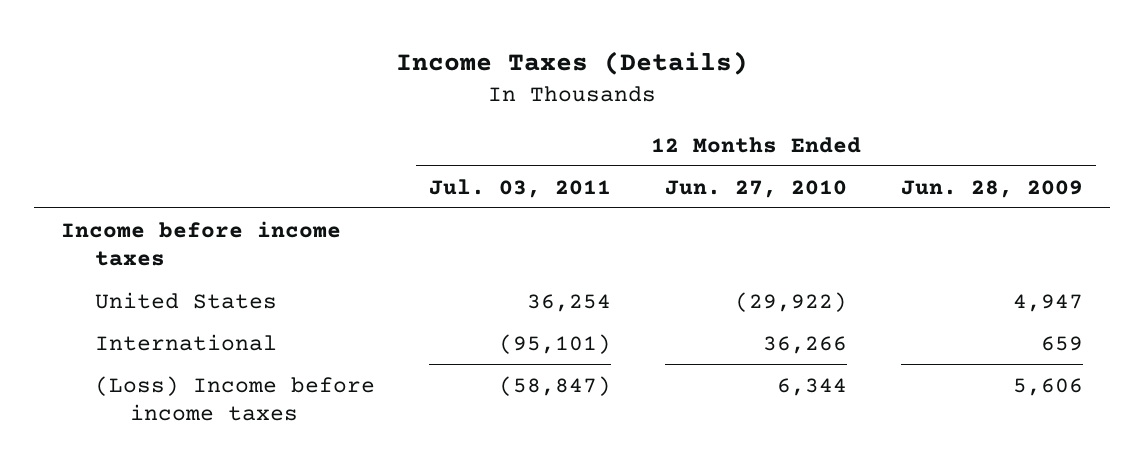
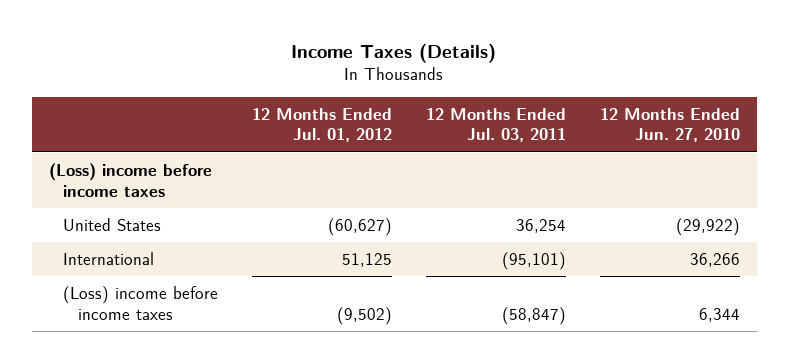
[900,179,1083,198] Jun. 28, 2009 -> none
none -> [252,107,393,143] 12 Months Ended Jul. 01, 2012
[60,220,341,267] Income before income taxes -> [48,162,212,197] (Loss) income before income taxes
[95,375,376,422] (Loss) Income before income taxes -> [63,285,219,320] (Loss) income before income taxes

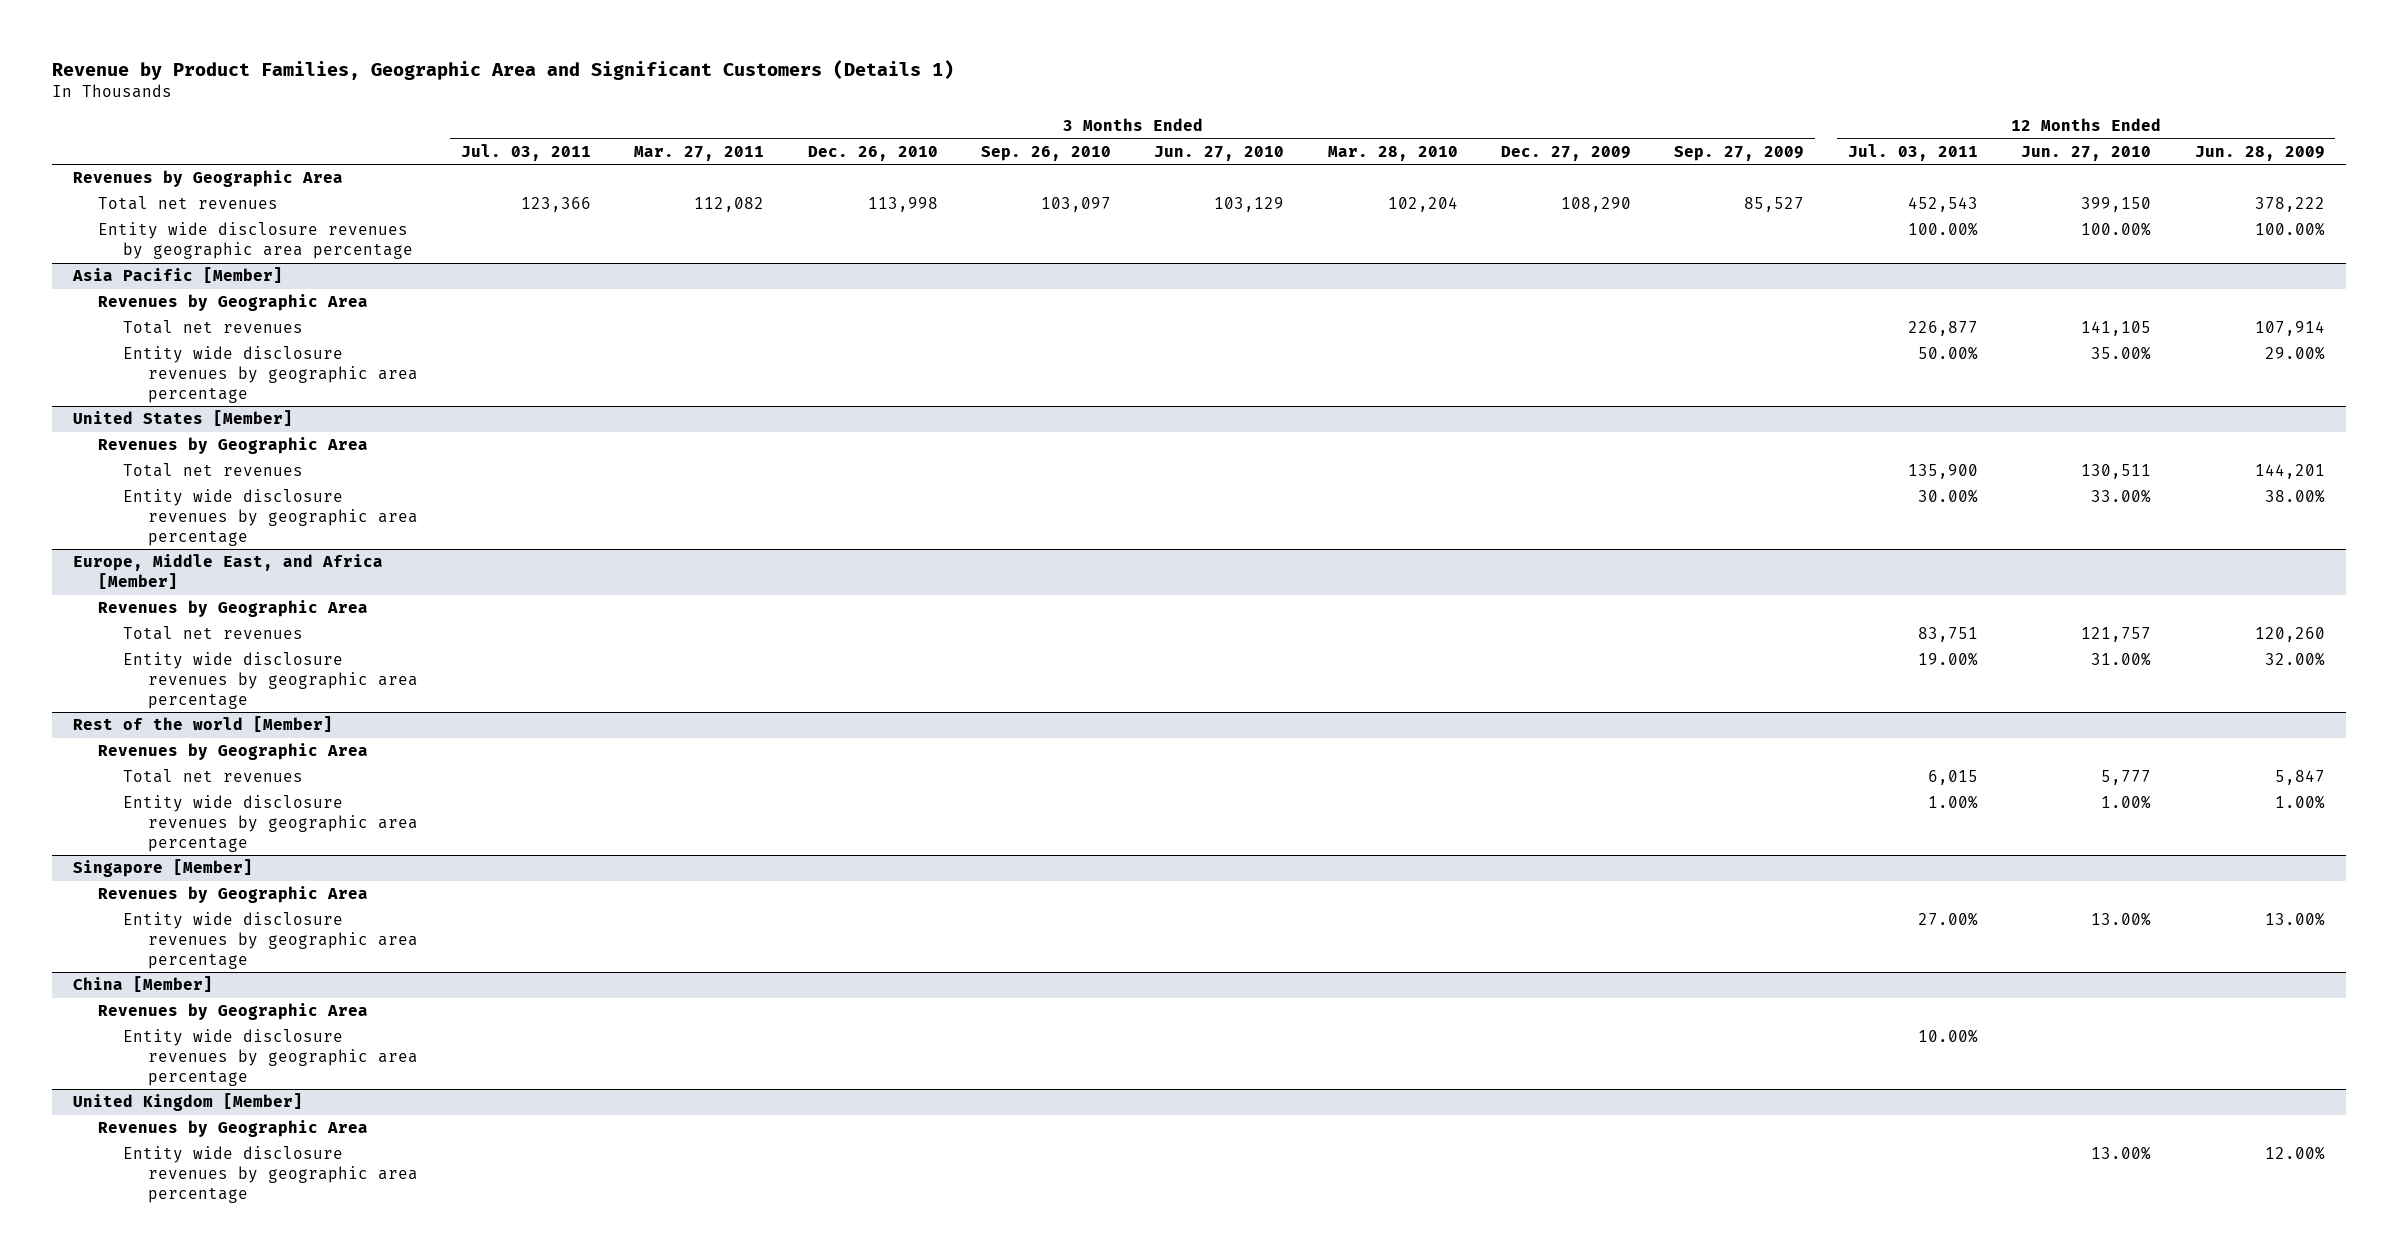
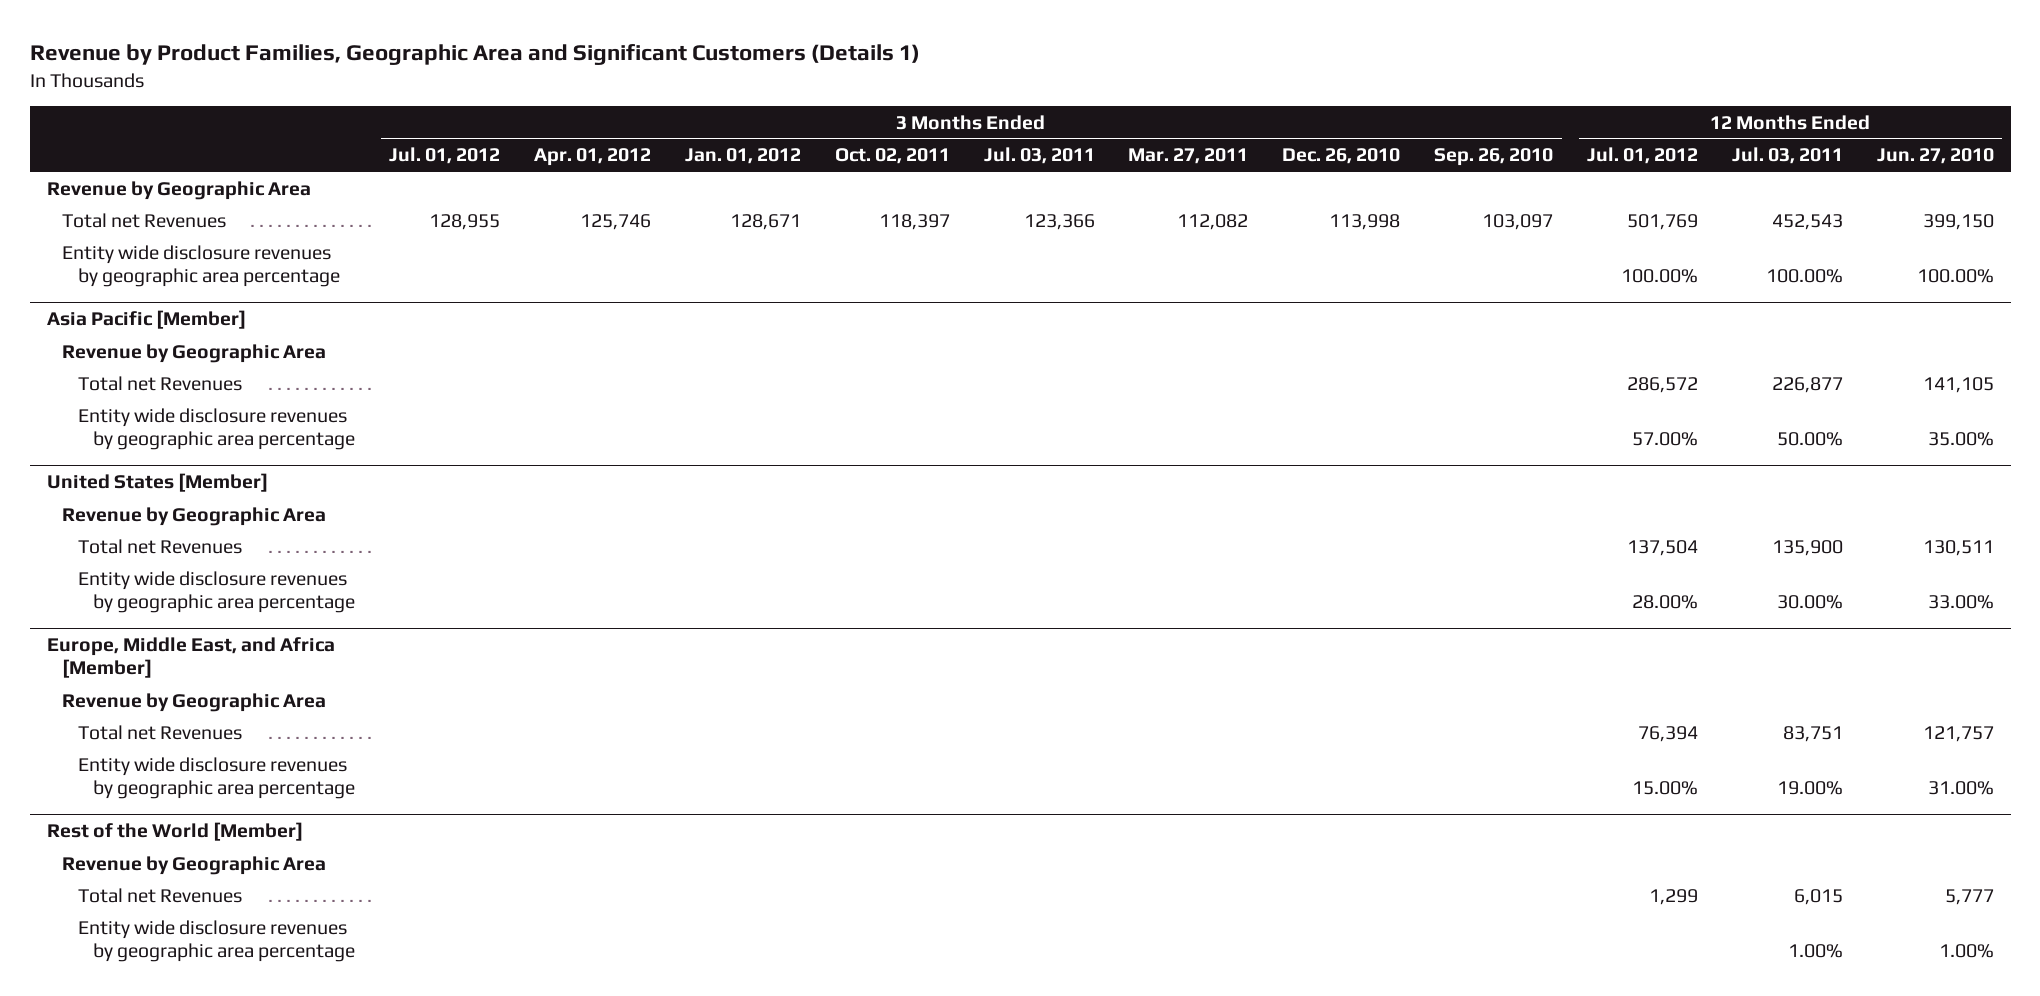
[1154,145,1285,161] Jun. 27, 2010 -> none
[1327,145,1458,161] Mar. 28, 2010 -> none
[1501,145,1632,161] Dec. 27, 2009 -> none
[1674,145,1805,161] Sep. 27, 2009 -> none
[2194,145,2325,161] Jun. 28, 2009 -> none
none -> [389,147,501,165] Jul. 01, 2012
none -> [533,148,651,167] Apr. 01, 2012
none -> [684,148,801,165] Jan. 01, 2012
none -> [834,148,950,165] Oct. 02, 2011
none -> [1586,147,1698,165] Jul. 01, 2012
[73,170,344,188] Revenues by Geographic Area -> [46,180,311,200] Revenue by Geographic Area
[98,196,279,211] Total net revenues -> [62,212,227,228] Total net Revenues
[98,294,369,312] Revenues by Geographic Area -> [62,343,327,363] Revenue by Geographic Area
[122,320,303,335] Total net revenues -> [77,375,242,391] Total net Revenues
[98,437,369,455] Revenues by Geographic Area -> [62,506,327,526] Revenue by Geographic Area
[122,463,303,478] Total net revenues -> [77,538,242,554] Total net Revenues
[98,600,369,618] Revenues by Geographic Area -> [62,692,327,712] Revenue by Geographic Area
[122,626,303,641] Total net revenues -> [77,724,242,740] Total net Revenues
[73,716,334,733] Rest of the world [Member] -> [46,822,303,842] Rest of the World [Member]
[98,743,369,761] Revenues by Geographic Area -> [62,855,327,875] Revenue by Geographic Area
[122,769,303,784] Total net revenues -> [77,887,242,903] Total net Revenues
[73,859,254,878] Singapore [Member] -> none
[98,886,369,904] Revenues by Geographic Area -> none
[122,912,418,969] Entity wide disclosure revenues by geographic area percentage -> none
[73,976,214,993] China [Member] -> none
[98,1003,369,1021] Revenues by Geographic Area -> none
[122,1029,418,1086] Entity wide disclosure revenues by geographic area percentage -> none
[73,1093,304,1112] United Kingdom [Member] -> none
[98,1120,369,1138] Revenues by Geographic Area -> none
[122,1146,418,1203] Entity wide disclosure revenues by geographic area percentage -> none

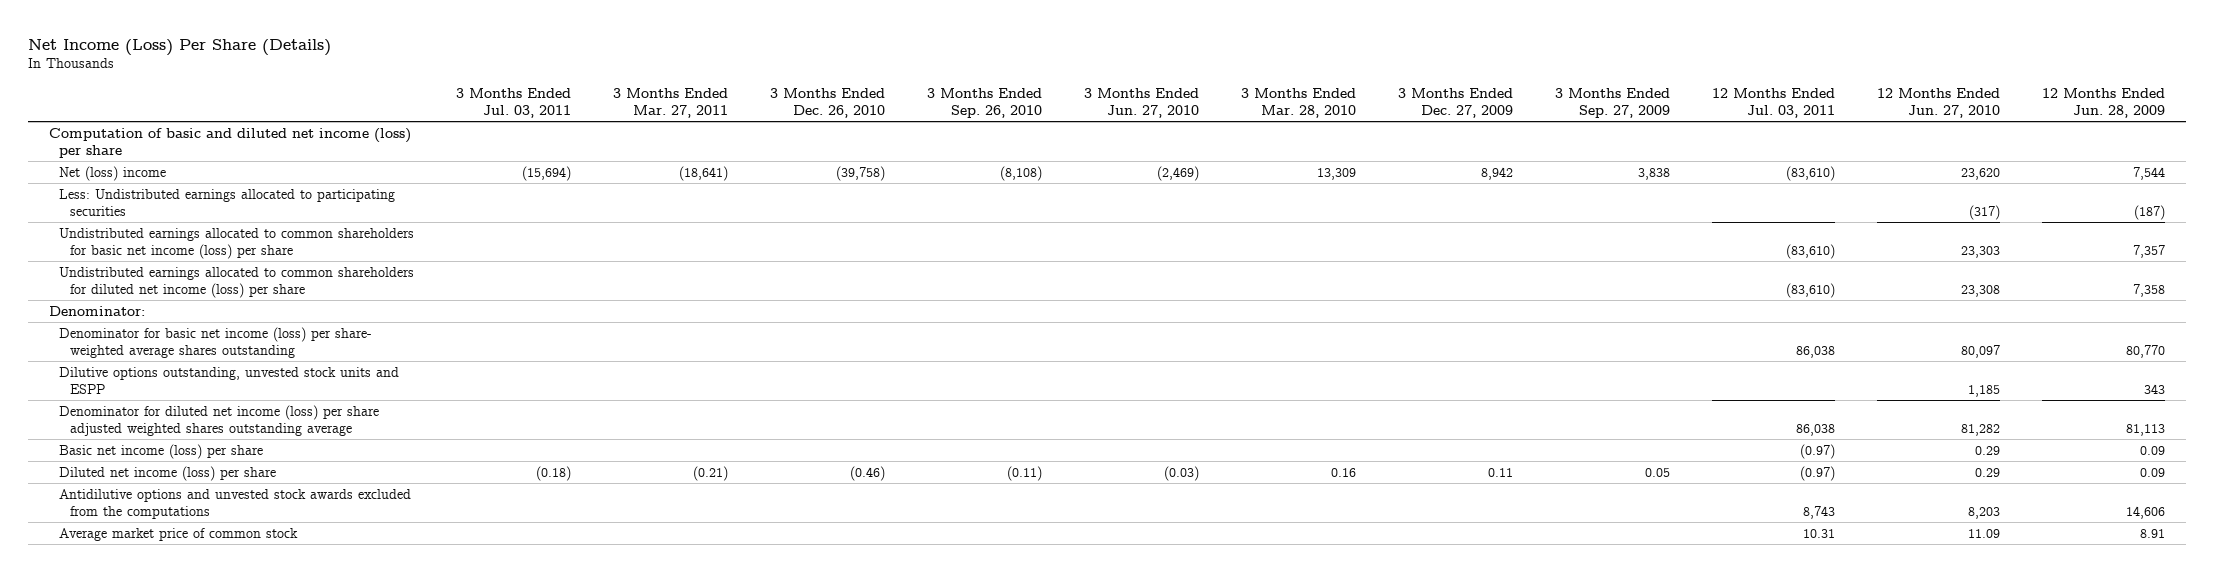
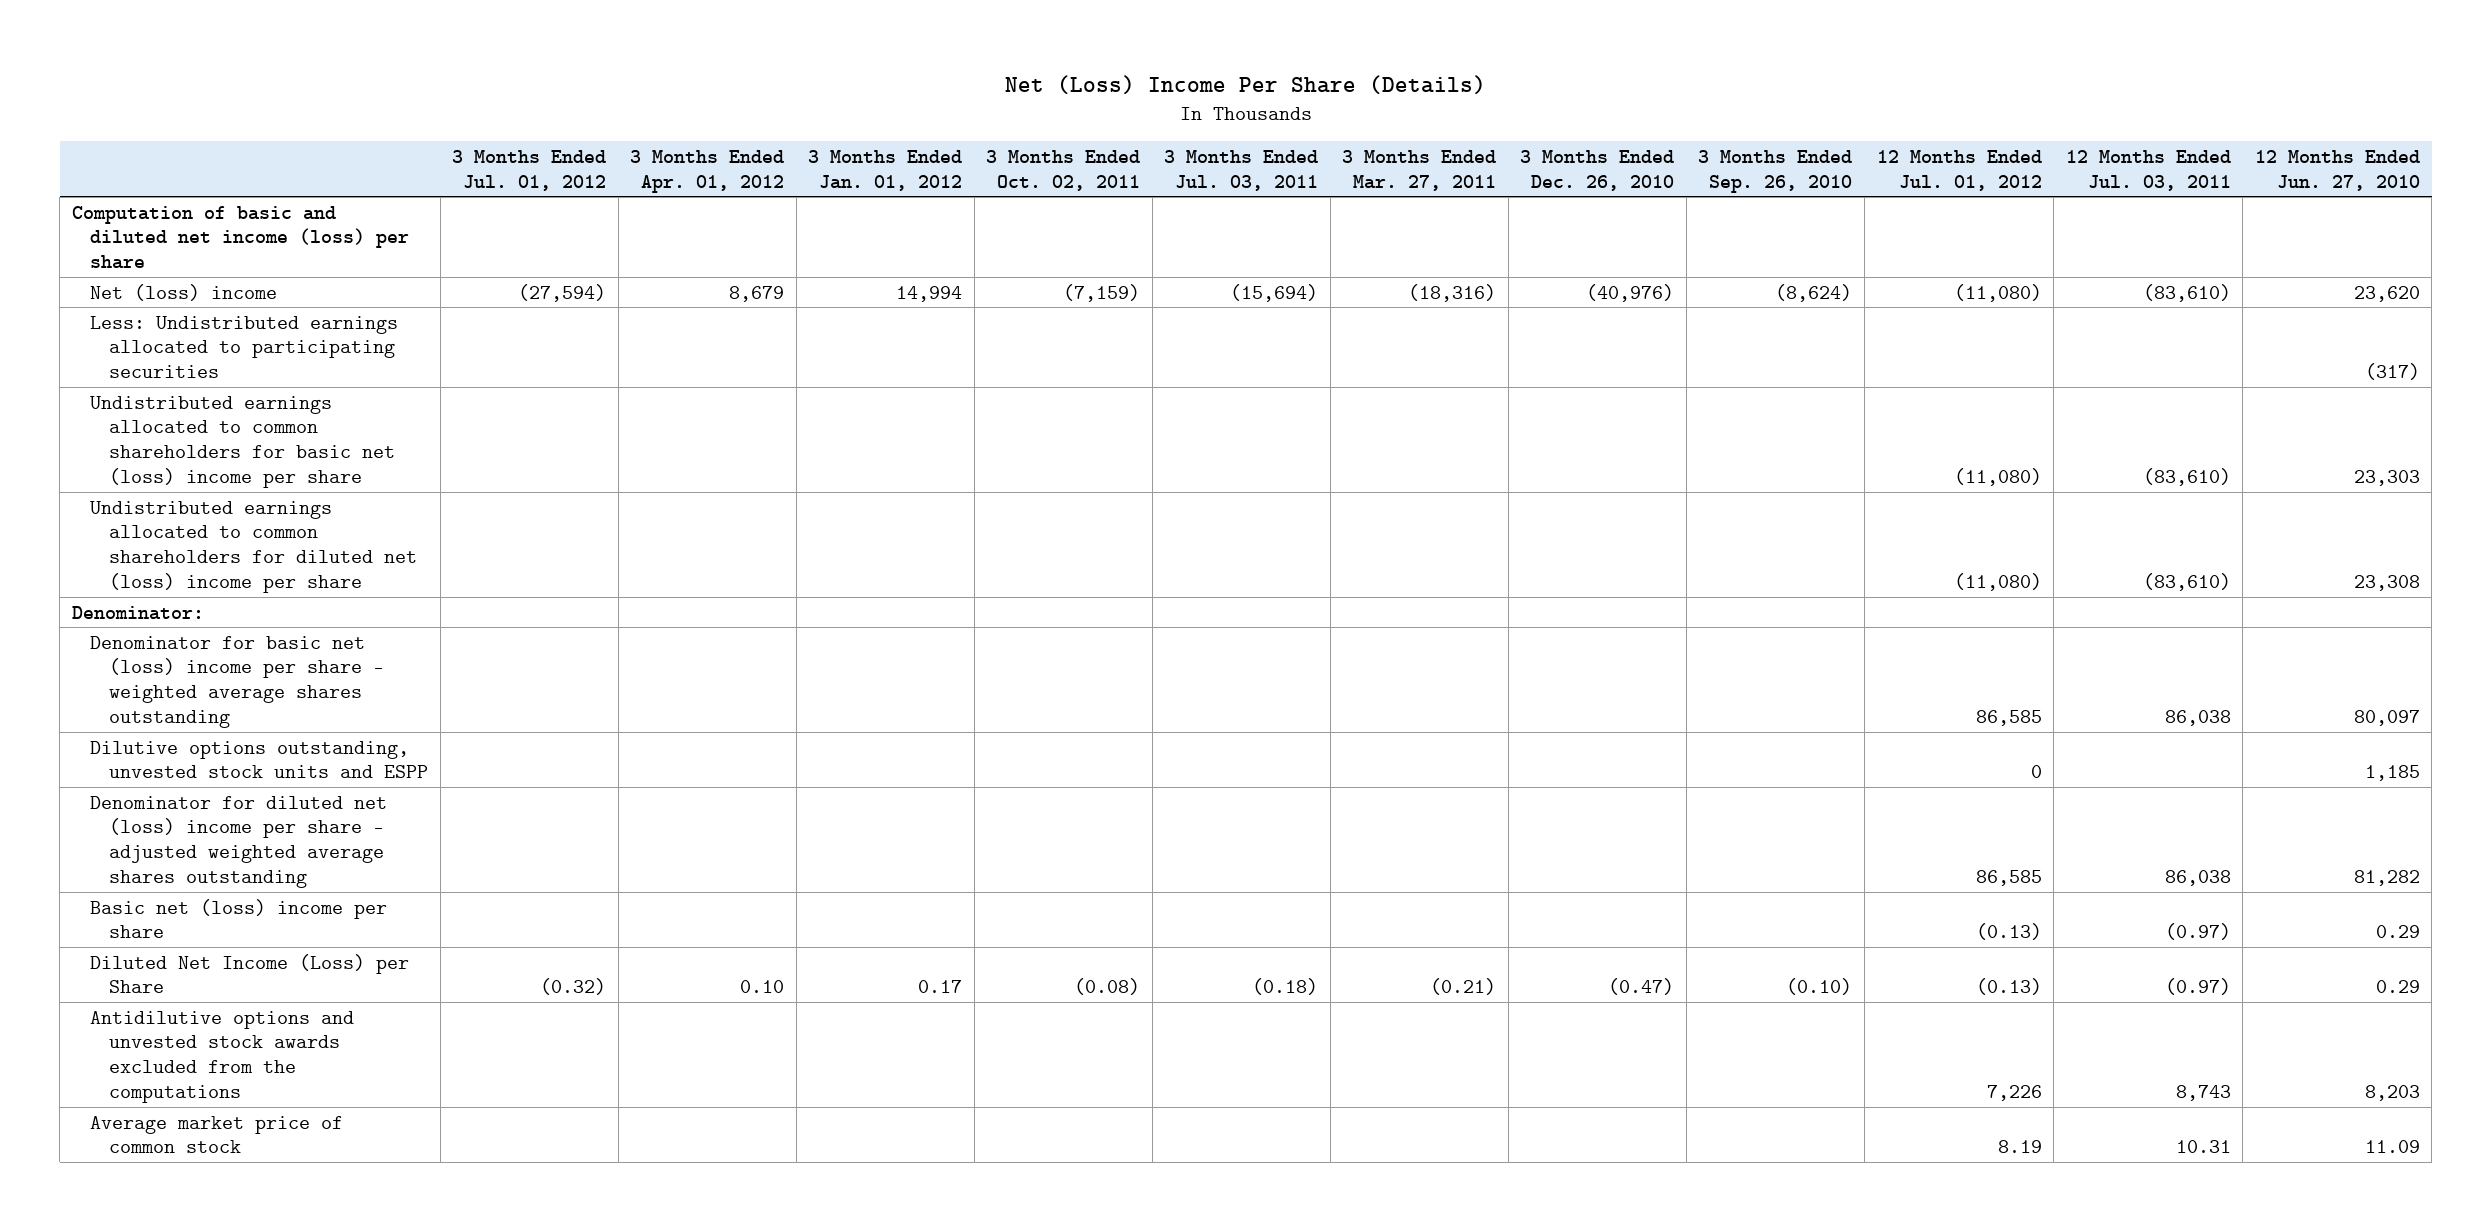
[27,38,331,56] Net Income (Loss) Per Share (Details) -> [1004,75,1486,95] Net (Loss) Income Per Share (Details)
[1084,88,1200,118] 3 Months Ended Jun. 27, 2010 -> none
[1240,88,1356,118] 3 Months Ended Mar. 28, 2010 -> none
[1397,88,1513,118] 3 Months Ended Dec. 27, 2009 -> none
[1554,88,1670,118] 3 Months Ended Sep. 27, 2009 -> none
[2041,88,2165,118] 12 Months Ended Jun. 28, 2009 -> none
none -> [452,149,607,191] 3 Months Ended Jul. 01, 2012
none -> [630,149,785,193] 3 Months Ended Apr. 01, 2012
none -> [808,149,963,191] 3 Months Ended Jan. 01, 2012
none -> [986,149,1141,191] 3 Months Ended Oct. 02, 2011
none -> [1876,149,2042,191] 12 Months Ended Jul. 01, 2012
[679,166,729,182] (18,641) -> [1408,283,1497,302] (18,316)
[836,166,886,182] (39,758) -> [1586,283,1675,302] (40,976)
[1000,166,1043,182] (8,108) -> [1775,283,1853,302] (8,624)
[59,228,415,259] Undistributed earnings allocated to common shareholders for basic net income (loss) per share -> [90,395,396,489] Undistributed earnings allocated to common shareholders for basic net (loss) income per share
[59,267,415,298] Undistributed earnings allocated to common shareholders for diluted net income (loss) per share -> [90,500,418,594] Undistributed earnings allocated to common shareholders for diluted net (loss) income per share
[59,327,373,358] Denominator for basic net income (loss) per share- weighted average shares outstanding -> [90,635,385,729] Denominator for basic net (loss) income per share - weighted average shares outstanding
[59,405,380,436] Denominator for diluted net income (loss) per share adjusted weighted shares outstanding average -> [90,795,388,889] Denominator for diluted net (loss) income per share - adjusted weighted average shares outstanding
[59,444,264,460] Basic net income (loss) per share -> [90,898,388,939] Basic net (loss) income per share
[59,466,277,482] Diluted net income (loss) per share -> [90,953,410,994] Diluted Net Income (Loss) per Share
[850,466,886,482] (0.46) -> [1608,978,1675,996] (0.47)
[1007,466,1043,482] (0.11) -> [1786,978,1853,996] (0.10)

